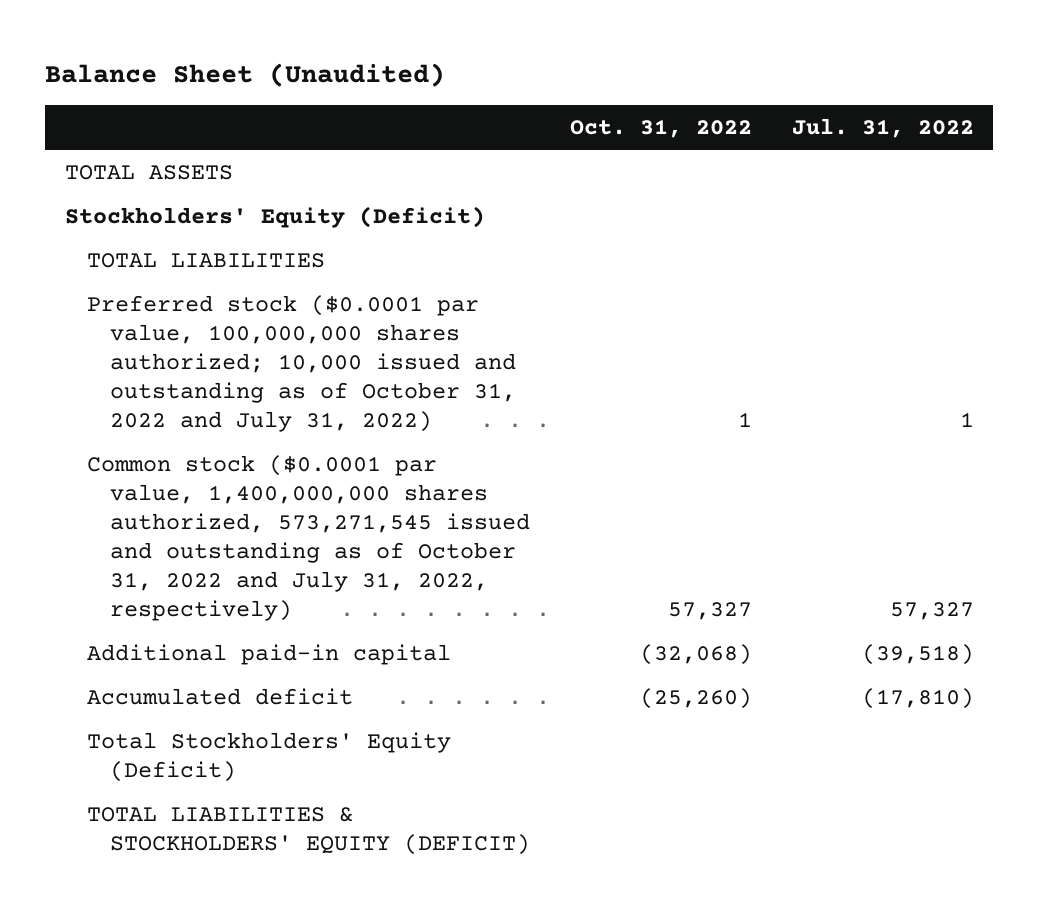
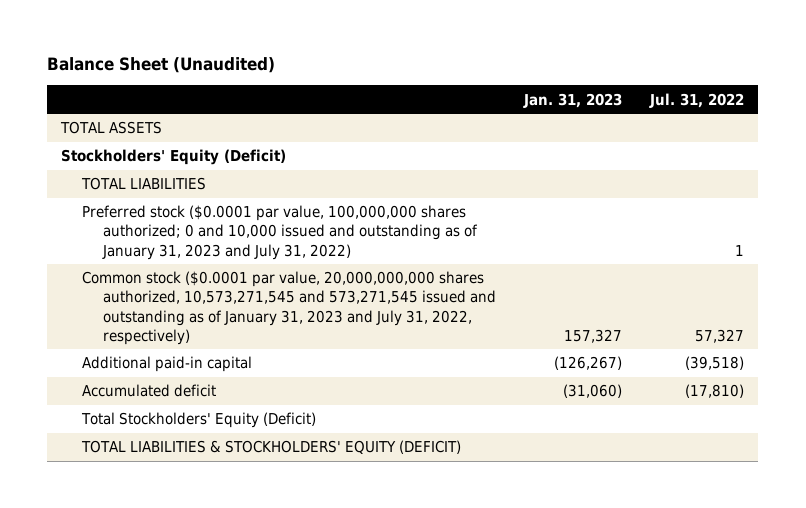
[569,119,752,139] Oct. 31, 2022 -> none
none -> [523,92,623,108] Jan. 31, 2023
[87,294,516,433] Preferred stock ($0.0001 par value, 100,000,000 shares authorized; 10,000 issued and outstanding as of October 31, 2022 and July 31, 2022) -> [82,205,479,260] Preferred stock ($0.0001 par value, 100,000,000 shares authorized; 0 and 10,000 issued and outstanding as of January 31, 2023 and July 31, 2022)
[87,454,530,622] Common stock ($0.0001 par value, 1,400,000,000 shares authorized, 573,271,545 issued and outstanding as of October 31, 2022 and July 31, 2022, respectively) -> [82,271,497,345] Common stock ($0.0001 par value, 20,000,000,000 shares authorized, 10,573,271,545 and 573,271,545 issued and outstanding as of January 31, 2023 and July 31, 2022, respectively)

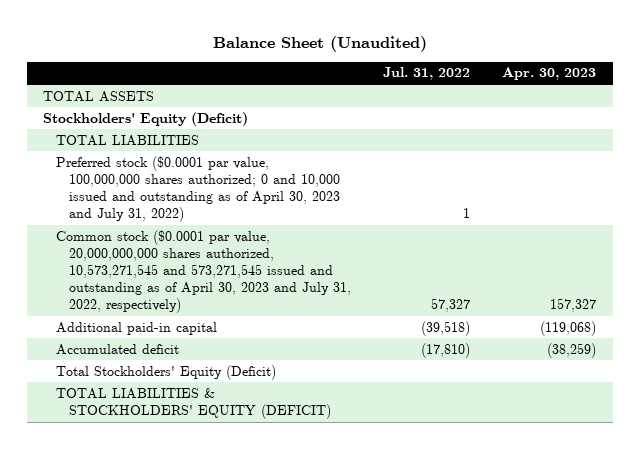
[523,92,623,108] Jan. 31, 2023 -> none
none -> [502,67,597,81] Apr. 30, 2023
[82,205,479,260] Preferred stock ($0.0001 par value, 100,000,000 shares authorized; 0 and 10,000 issued and outstanding as of January 31, 2023 and July 31, 2022) -> [56,155,340,223] Preferred stock ($0.0001 par value, 100,000,000 shares authorized; 0 and 10,000 issued and outstanding as of April 30, 2023 and July 31, 2022)
[82,271,497,345] Common stock ($0.0001 par value, 20,000,000,000 shares authorized, 10,573,271,545 and 573,271,545 issued and outstanding as of January 31, 2023 and July 31, 2022, respectively) -> [56,229,351,314] Common stock ($0.0001 par value, 20,000,000,000 shares authorized, 10,573,271,545 and 573,271,545 issued and outstanding as of April 30, 2023 and July 31, 2022, respectively)

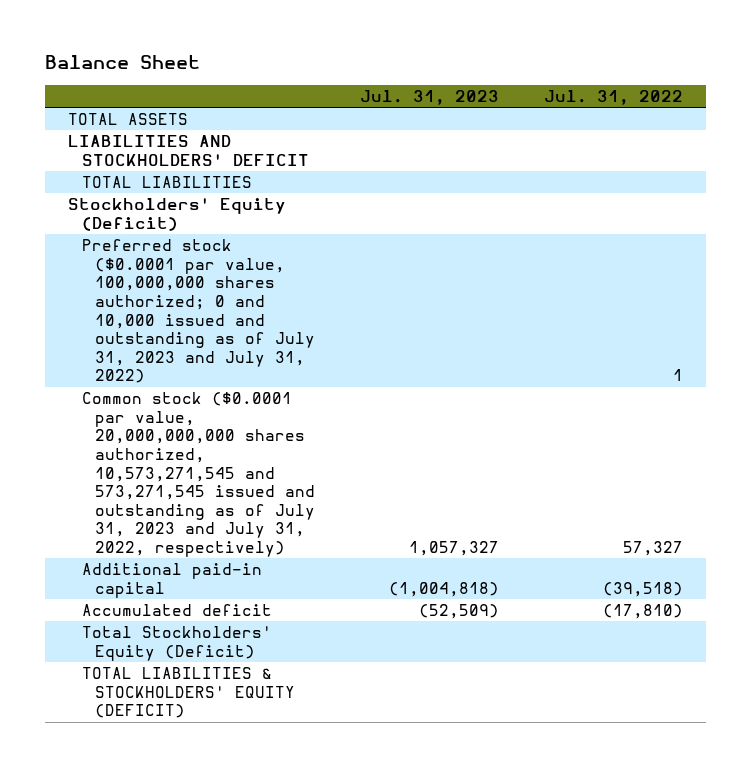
[212,36,427,53] Balance Sheet (Unaudited) -> [45,55,201,70] Balance Sheet
[502,67,597,81] Apr. 30, 2023 -> none
none -> [360,89,500,105] Jul. 31, 2023
none -> [67,135,309,166] LIABILITIES AND STOCKHOLDERS' DEFICIT
[43,111,249,126] Stockholders' Equity (Deficit) -> [67,198,286,231] Stockholders' Equity (Deficit)
[56,155,340,223] Preferred stock ($0.0001 par value, 100,000,000 shares authorized; 0 and 10,000 issued and outstanding as of April 30, 2023 and July 31, 2022) -> [81,239,316,384] Preferred stock ($0.0001 par value, 100,000,000 shares authorized; 0 and 10,000 issued and outstanding as of July 31, 2023 and July 31, 2022)
[56,229,351,314] Common stock ($0.0001 par value, 20,000,000,000 shares authorized, 10,573,271,545 and 573,271,545 issued and outstanding as of April 30, 2023 and July 31, 2022, respectively) -> [81,392,316,557] Common stock ($0.0001 par value, 20,000,000,000 shares authorized, 10,573,271,545 and 573,271,545 issued and outstanding as of July 31, 2023 and July 31, 2022, respectively)

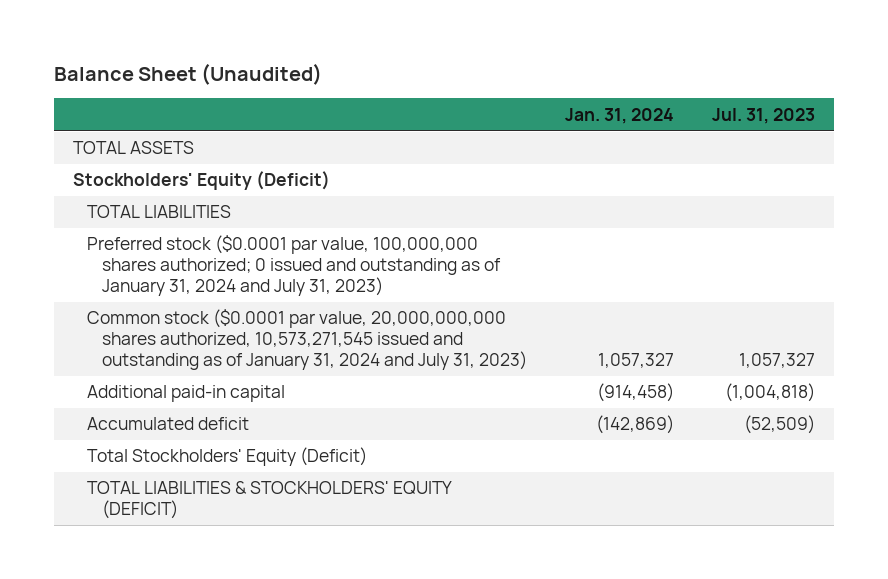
[45,55,201,70] Balance Sheet -> [53,62,322,85] Balance Sheet (Unaudited)
[544,89,684,105] Jul. 31, 2022 -> none
none -> [564,107,674,124] Jan. 31, 2024
[67,135,309,166] LIABILITIES AND STOCKHOLDERS' DEFICIT -> none
[81,176,252,189] TOTAL LIABILITIES -> [87,205,232,219] TOTAL LIABILITIES
[81,239,316,384] Preferred stock ($0.0001 par value, 100,000,000 shares authorized; 0 and 10,000 issued and outstanding as of July 31, 2023 and July 31, 2022) -> [87,235,502,297] Preferred stock ($0.0001 par value, 100,000,000 shares authorized; 0 issued and outstanding as of January 31, 2024 and July 31, 2023)
[81,392,316,557] Common stock ($0.0001 par value, 20,000,000,000 shares authorized, 10,573,271,545 and 573,271,545 issued and outstanding as of July 31, 2023 and July 31, 2022, respectively) -> [87,309,528,371] Common stock ($0.0001 par value, 20,000,000,000 shares authorized, 10,573,271,545 issued and outstanding as of January 31, 2024 and July 31, 2023)

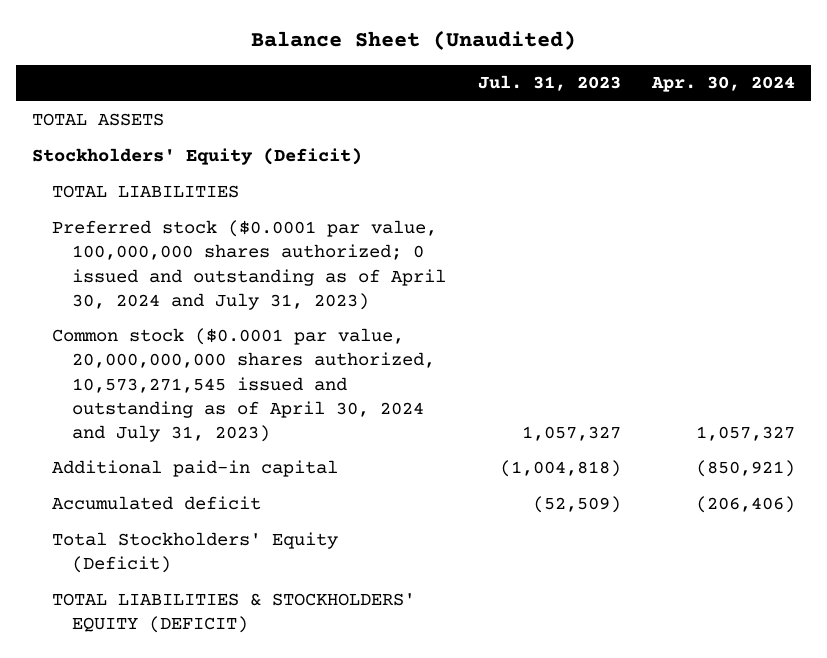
[564,107,674,124] Jan. 31, 2024 -> none
none -> [651,76,796,93] Apr. 30, 2024
[87,235,502,297] Preferred stock ($0.0001 par value, 100,000,000 shares authorized; 0 issued and outstanding as of January 31, 2024 and July 31, 2023) -> [52,220,447,310] Preferred stock ($0.0001 par value, 100,000,000 shares authorized; 0 issued and outstanding as of April 30, 2024 and July 31, 2023)
[87,309,528,371] Common stock ($0.0001 par value, 20,000,000,000 shares authorized, 10,573,271,545 issued and outstanding as of January 31, 2024 and July 31, 2023) -> [52,328,436,442] Common stock ($0.0001 par value, 20,000,000,000 shares authorized, 10,573,271,545 issued and outstanding as of April 30, 2024 and July 31, 2023)

